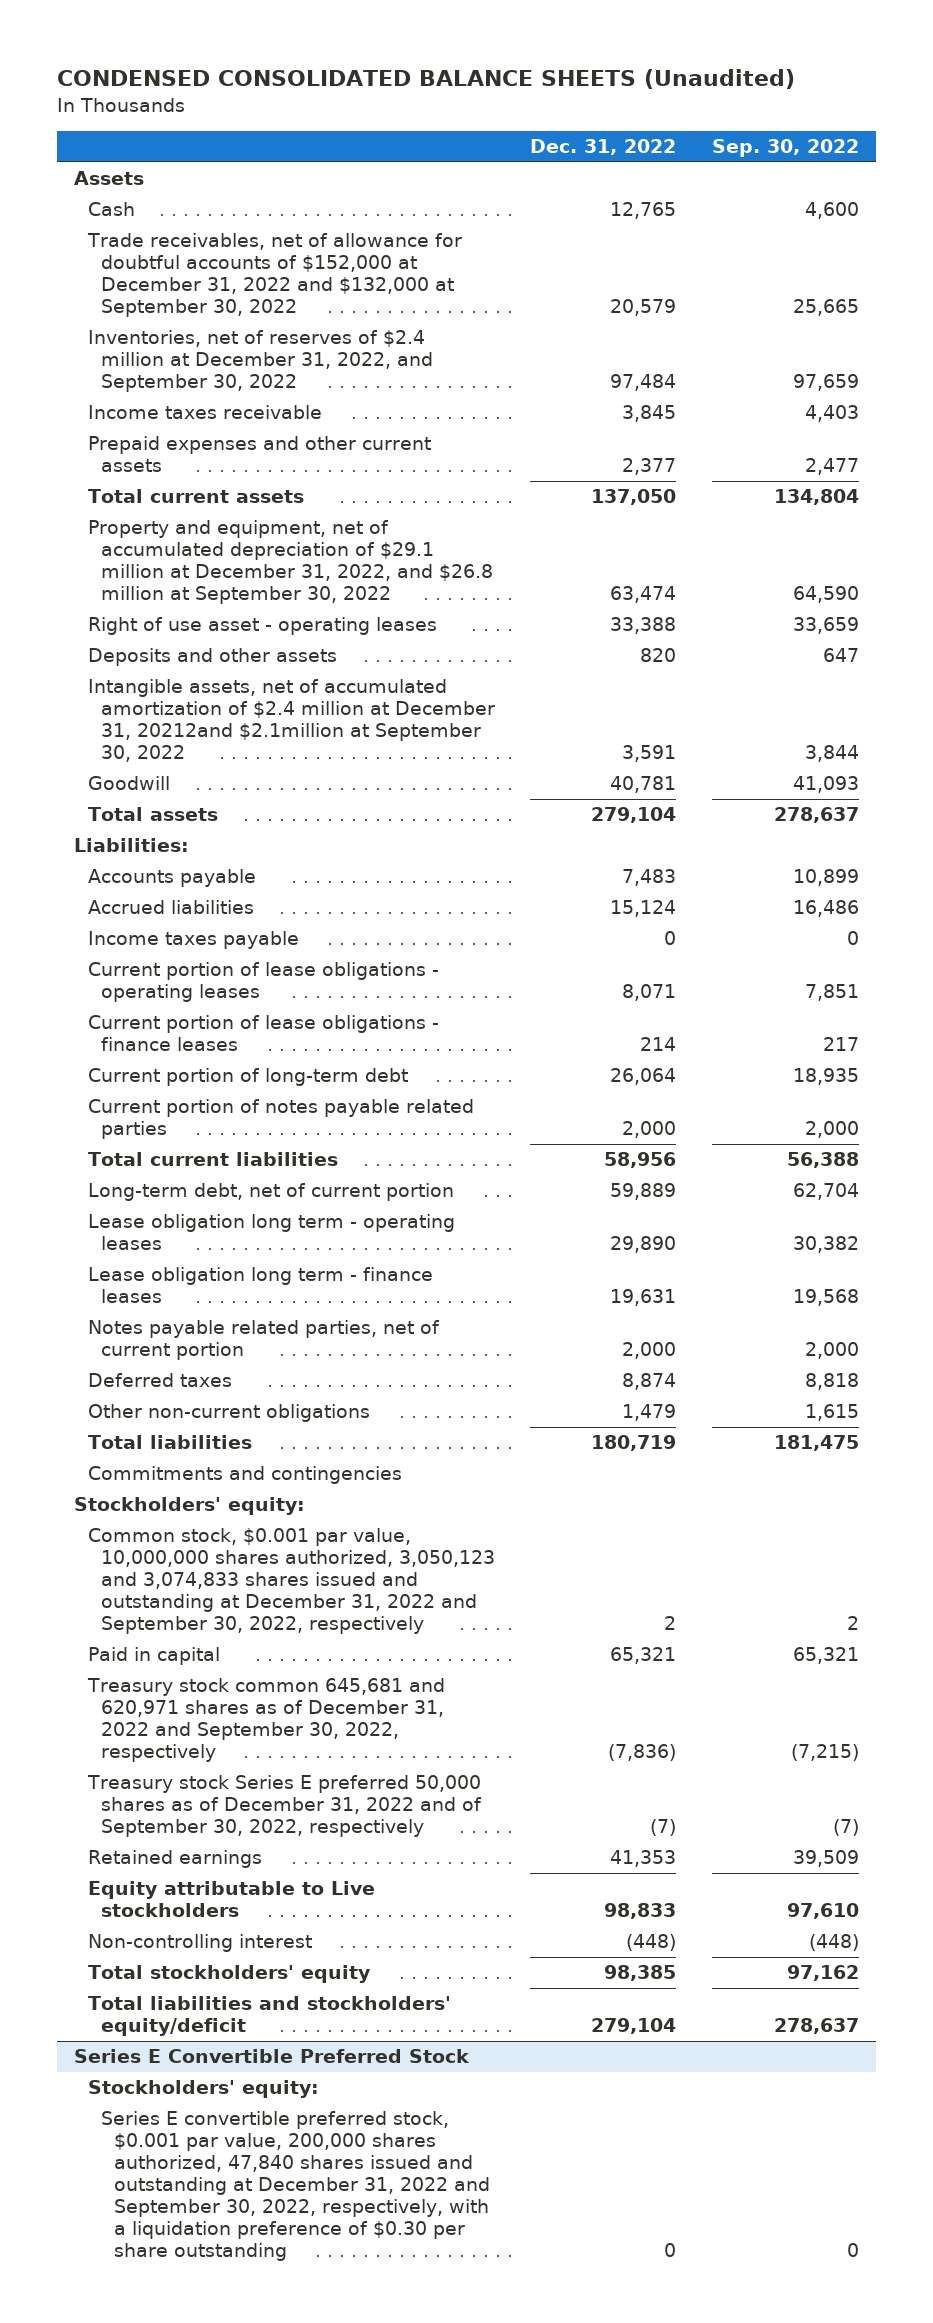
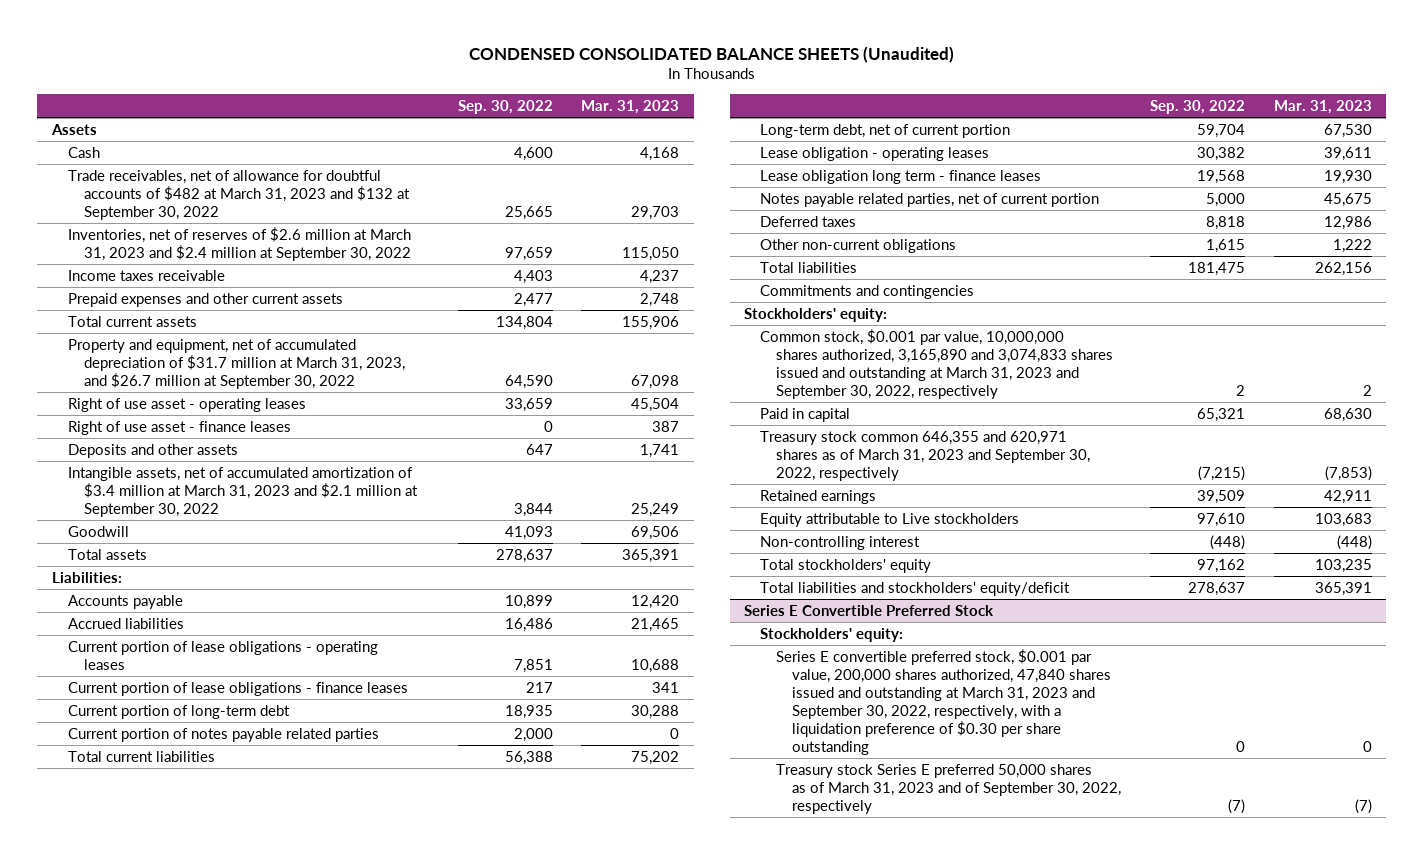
[530,139,677,156] Dec. 31, 2022 -> none
none -> [581,99,680,114] Mar. 31, 2023
[86,233,462,318] Trade receivables, net of allowance for doubtful accounts of $152,000 at December 31, 2022 and $132,000 at September 30, 2022 -> [67,169,410,220] Trade receivables, net of allowance for doubtful accounts of $482 at March 31, 2023 and $132 at September 30, 2022
[87,330,434,393] Inventories, net of reserves of $2.4 million at December 31, 2022, and September 30, 2022 -> [67,226,411,261] Inventories, net of reserves of $2.6 million at March 31, 2023 and $2.4 million at September 30, 2022
[87,520,494,605] Property and equipment, net of accumulated depreciation of $29.1 million at December 31, 2022, and $26.8 million at September 30, 2022 -> [67,338,405,389] Property and equipment, net of accumulated depreciation of $31.7 million at March 31, 2023, and $26.7 million at September 30, 2022
none -> [67,420,291,435] Right of use asset - finance leases
[87,679,496,763] Intangible assets, net of accumulated amortization of $2.4 million at December 31, 20212and $2.1million at September 30, 2022 -> [67,466,418,517] Intangible assets, net of accumulated amortization of $3.4 million at March 31, 2023 and $2.1 million at September 30, 2022
[87,931,299,950] Income taxes payable -> none
[792,1183,859,1201] 62,704 -> [1196,123,1245,138] 59,704
[87,1214,455,1251] Lease obligation long term - operating leases -> [760,146,990,161] Lease obligation - operating leases
[804,1342,859,1360] 2,000 -> [1205,192,1245,207] 5,000
[87,1528,496,1635] Common stock, $0.001 par value, 10,000,000 shares authorized, 3,050,123 and 3,074,833 shares issued and outstanding at December 31, 2022 and September 30, 2022, respectively -> [760,328,1114,399] Common stock, $0.001 par value, 10,000,000 shares authorized, 3,165,890 and 3,074,833 shares issued and outstanding at March 31, 2023 and September 30, 2022, respectively
[86,1775,483,1838] Treasury stock Series E preferred 50,000 shares as of December 31, 2022 and of September 30, 2022, respectively -> none
[86,1678,445,1763] Treasury stock common 645,681 and 620,971 shares as of December 31, 2022 and September 30, 2022, respectively -> [760,430,1091,481] Treasury stock common 646,355 and 620,971 shares as of March 31, 2023 and September 30, 2022, respectively
[101,2111,491,2262] Series E convertible preferred stock, $0.001 par value, 200,000 shares authorized, 47,840 shares issued and outstanding at December 31, 2022 and September 30, 2022, respectively, with a liquidation preference of $0.30 per share outstanding -> [776,648,1112,755] Series E convertible preferred stock, $0.001 par value, 200,000 shares authorized, 47,840 shares issued and outstanding at March 31, 2023 and September 30, 2022, respectively, with a liquidation preference of $0.30 per share outstanding
none -> [776,763,1122,814] Treasury stock Series E preferred 50,000 shares as of March 31, 2023 and of September 30, 2022, respectively

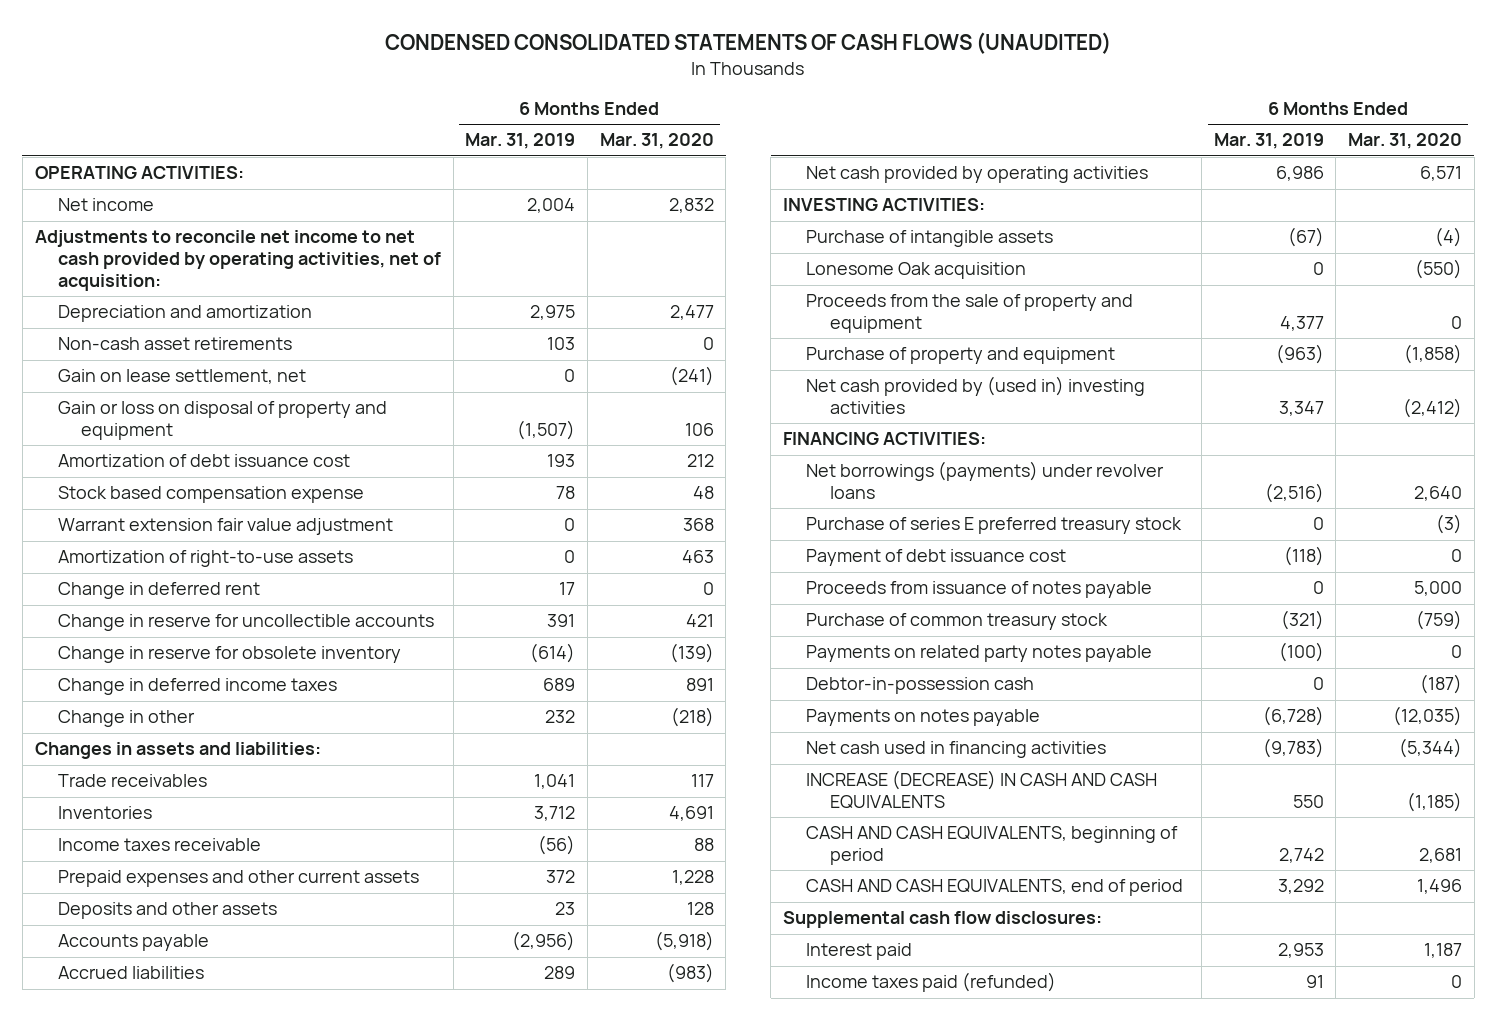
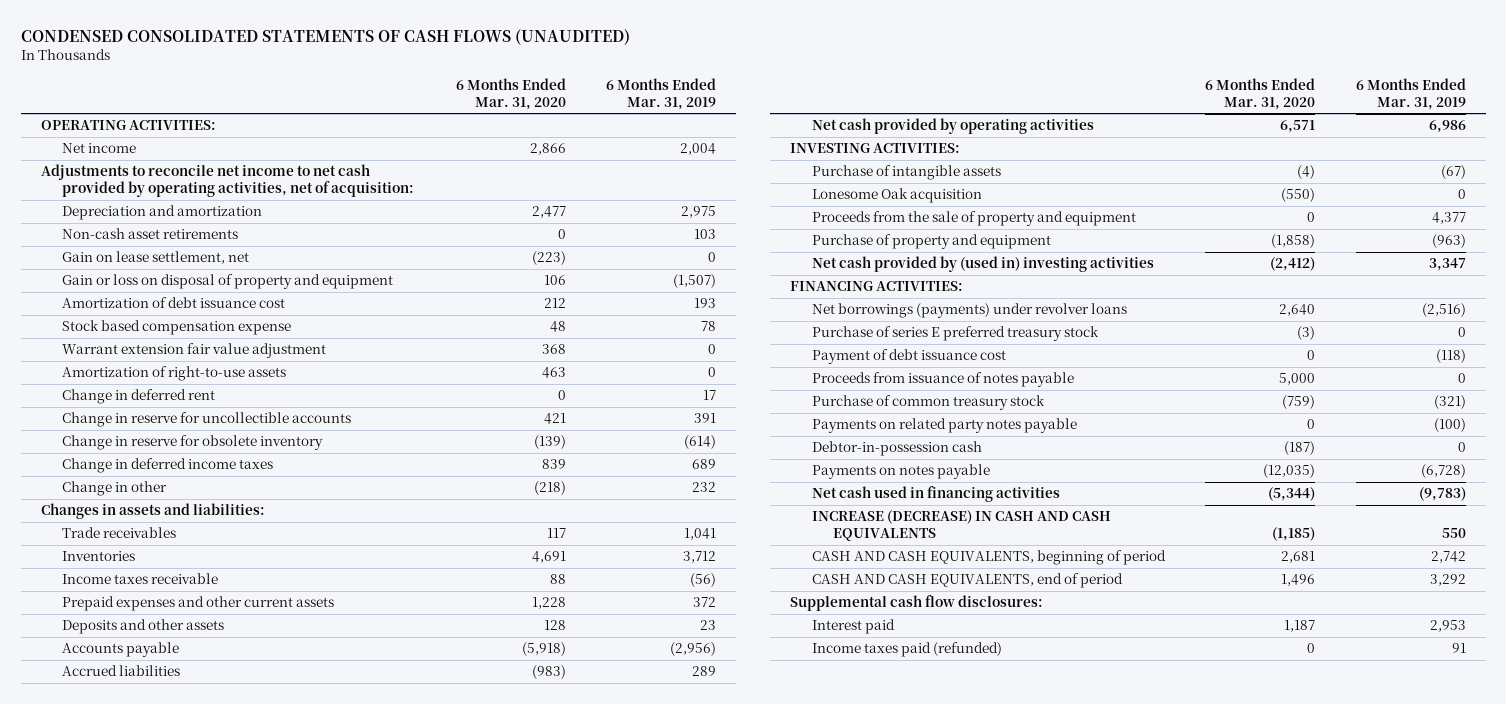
[668,198,714,214] 2,832 -> [529,143,566,156] 2,866
[669,366,714,387] (241) -> [531,251,566,266] (223)
[685,678,714,692] 891 -> [541,459,566,470] 839

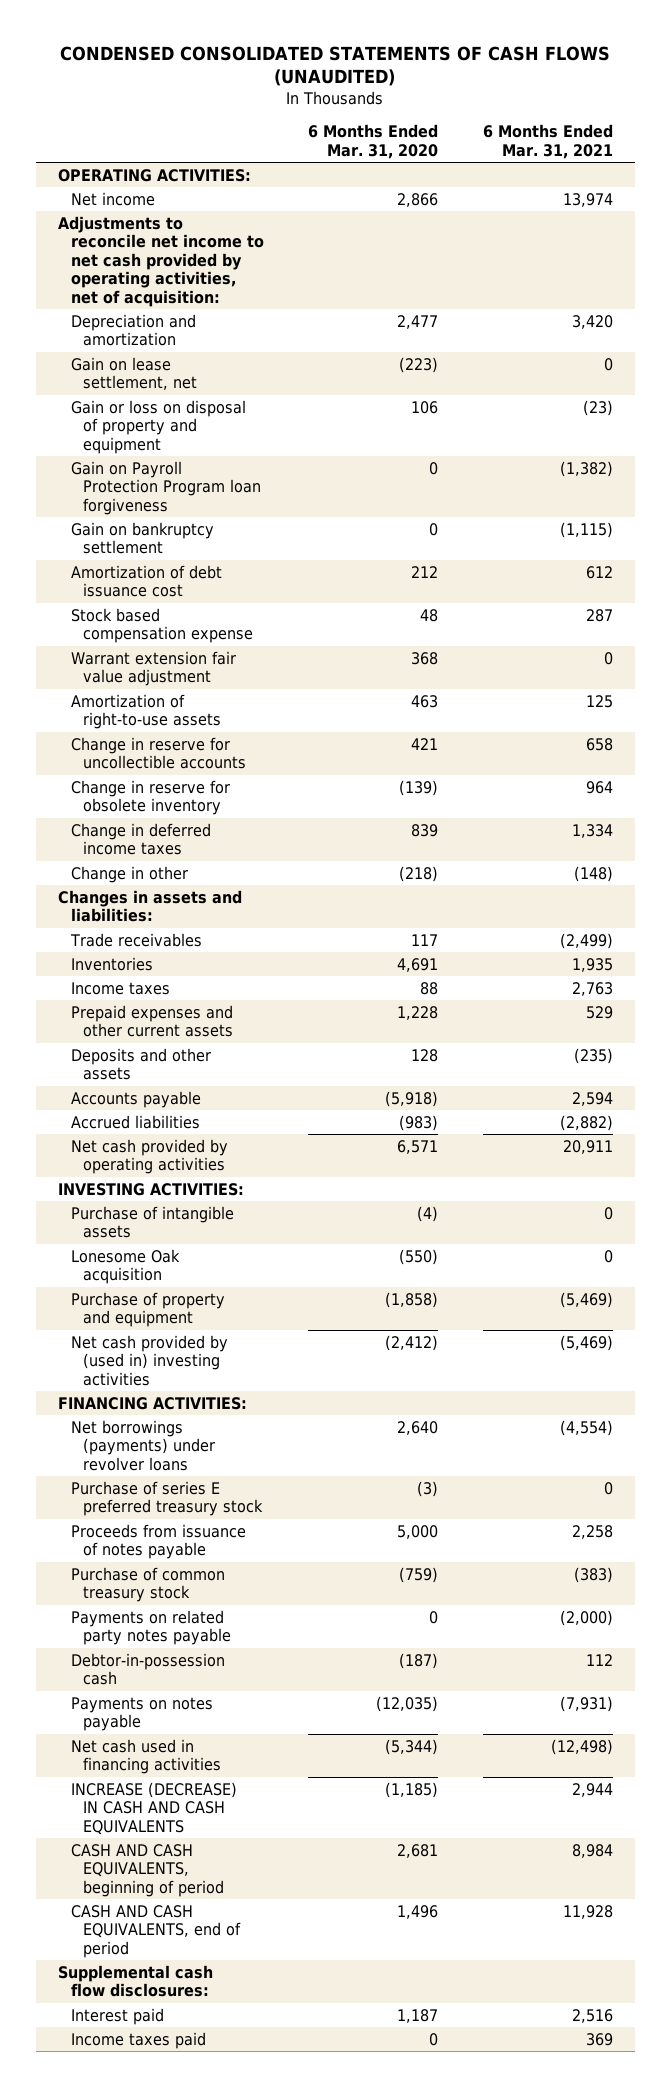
[606,78,717,110] 6 Months Ended Mar. 31, 2019 -> none
none -> [482,124,613,159] 6 Months Ended Mar. 31, 2021
[62,228,239,240] Non-cash asset retirements -> none
none -> [70,460,262,515] Gain on Payroll Protection Program loan forgiveness
none -> [70,521,214,555] Gain on bankruptcy settlement
[62,389,216,405] Change in deferred rent -> none
[62,573,219,585] Income taxes receivable -> [70,981,170,995] Income taxes
[811,211,1136,227] Proceeds from the sale of property and equipment -> none
[811,349,1006,365] Payment of debt issuance cost -> none
[811,642,1002,658] Income taxes paid (refunded) -> [70,2031,206,2049] Income taxes paid

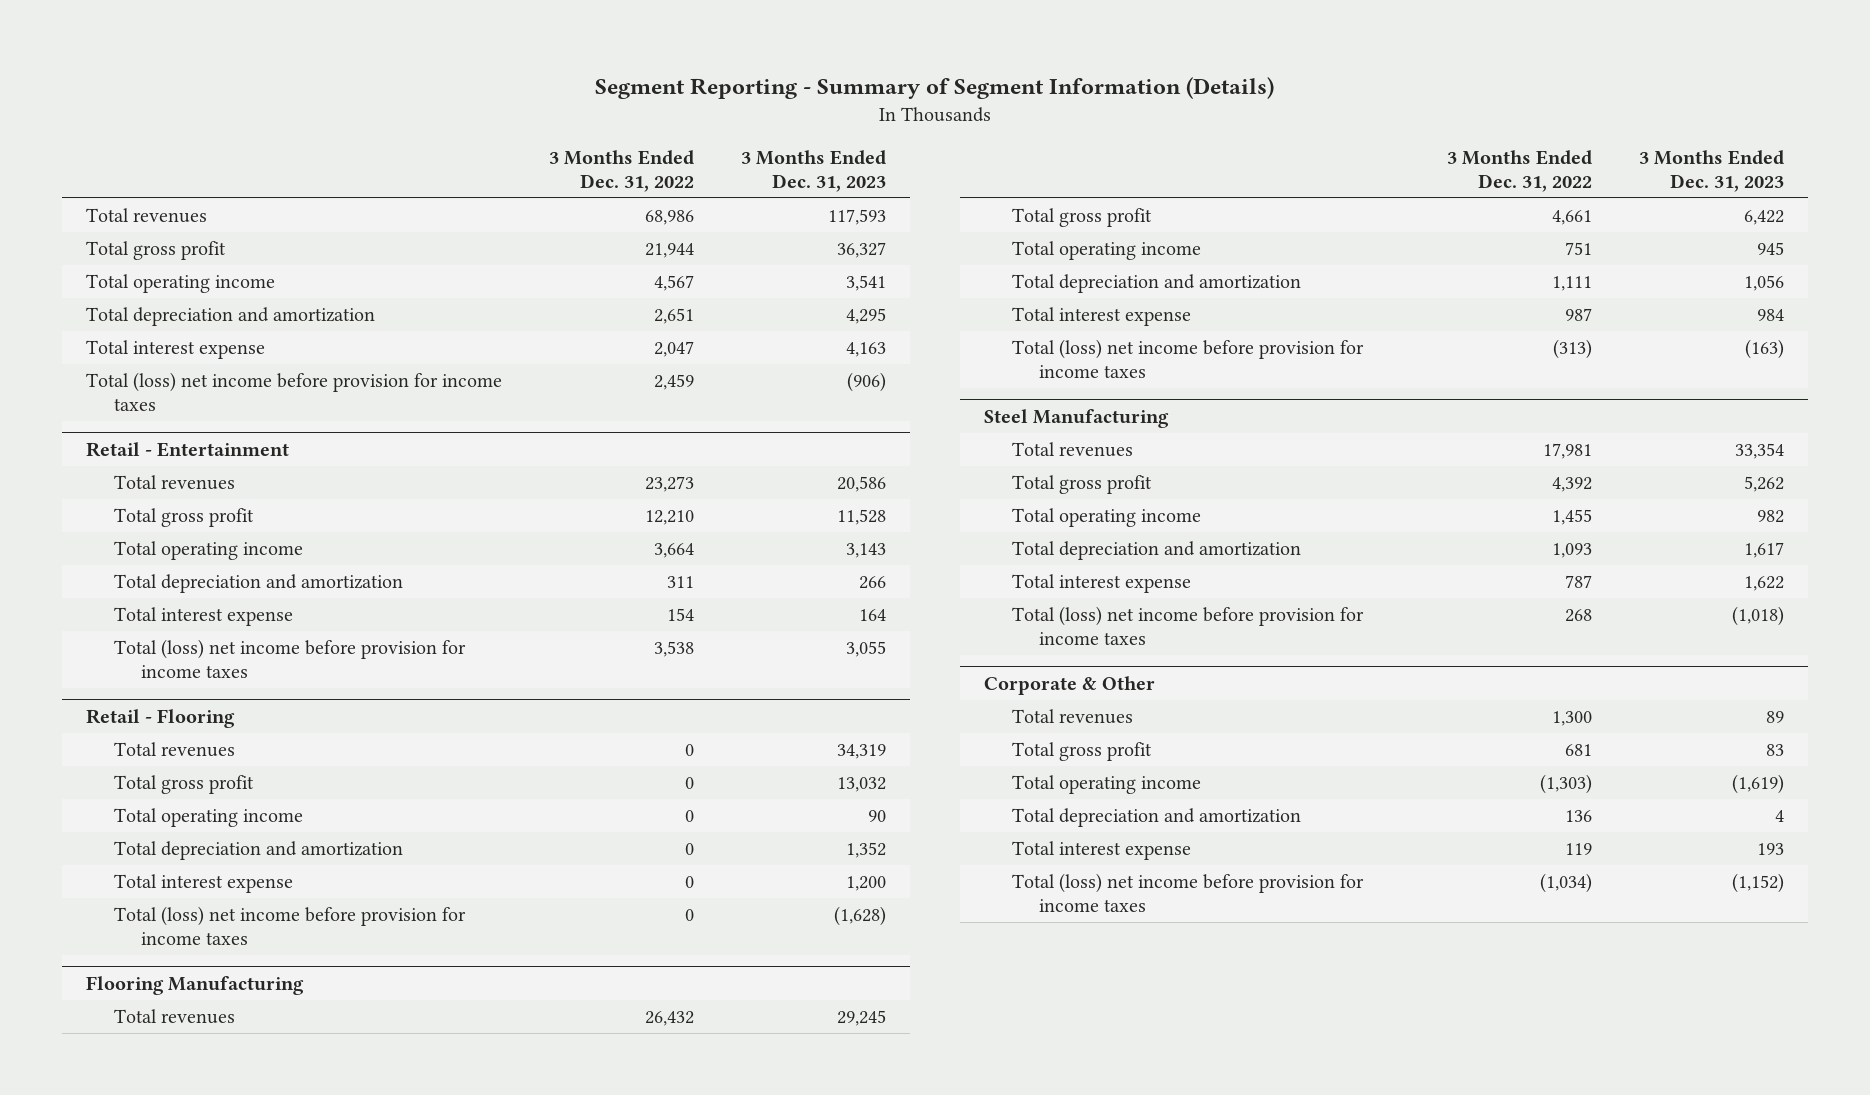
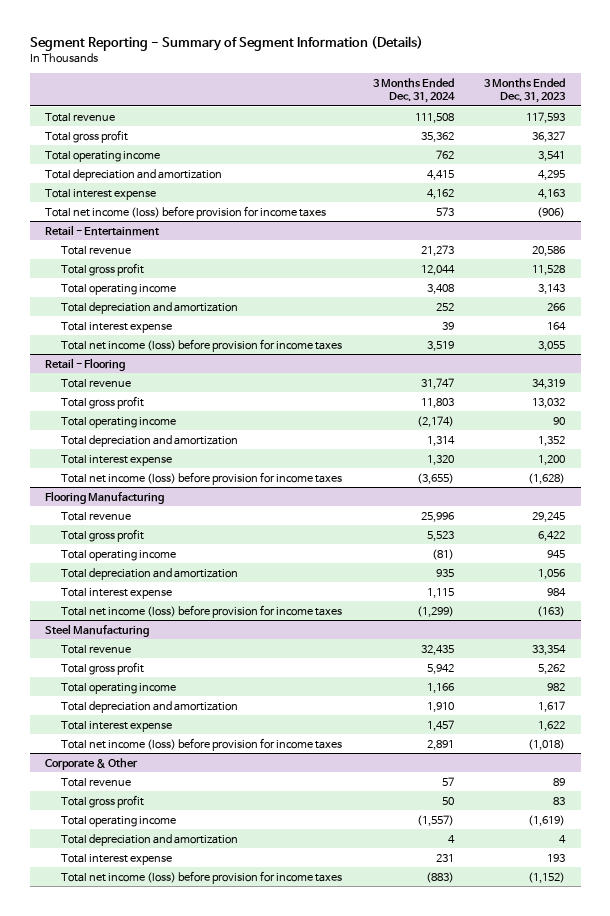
[548,150,694,192] 3 Months Ended Dec. 31, 2022 -> none
none -> [372,77,455,104] 3 Months Ended Dec. 31, 2024
[85,208,207,224] Total revenues -> [45,112,116,122] Total revenue
[85,372,502,411] Total (loss) net income before provision for income taxes -> [45,205,327,219] Total net income (loss) before provision for income taxes
[113,475,235,491] Total revenues -> [61,245,132,255] Total revenue
[113,639,466,678] Total (loss) net income before provision for income taxes -> [61,338,343,352] Total net income (loss) before provision for income taxes
[113,742,235,758] Total revenues -> [61,378,132,388] Total revenue
[113,906,466,945] Total (loss) net income before provision for income taxes -> [61,471,343,485] Total net income (loss) before provision for income taxes
[113,1009,235,1025] Total revenues -> [61,511,132,521] Total revenue
[1011,339,1364,378] Total (loss) net income before provision for income taxes -> [61,604,343,618] Total net income (loss) before provision for income taxes
[1011,442,1133,458] Total revenues -> [61,644,132,654] Total revenue
[1011,606,1364,645] Total (loss) net income before provision for income taxes -> [61,737,343,751] Total net income (loss) before provision for income taxes
[1011,709,1133,725] Total revenues -> [61,777,132,787] Total revenue
[1011,873,1364,912] Total (loss) net income before provision for income taxes -> [61,870,343,884] Total net income (loss) before provision for income taxes

